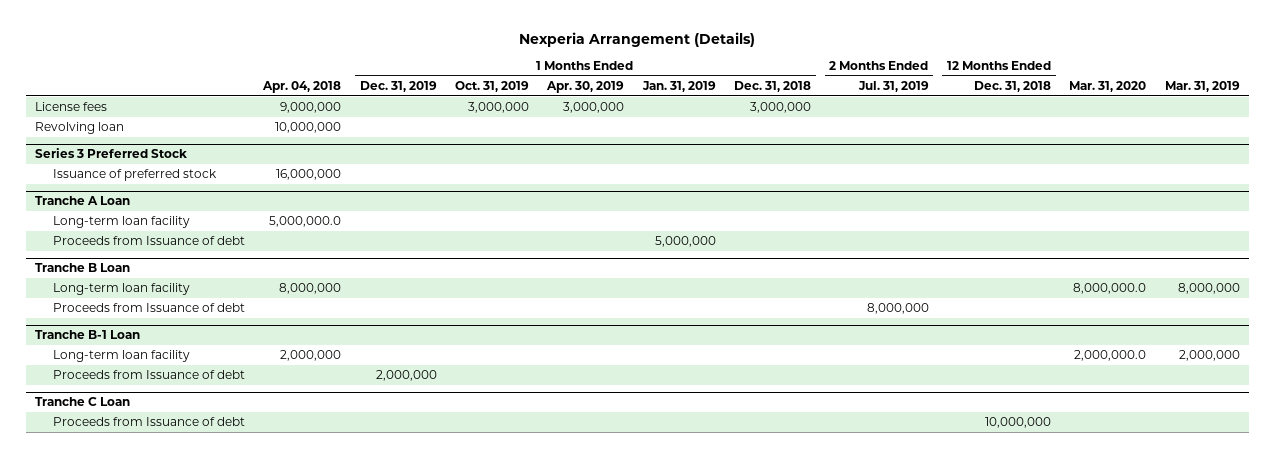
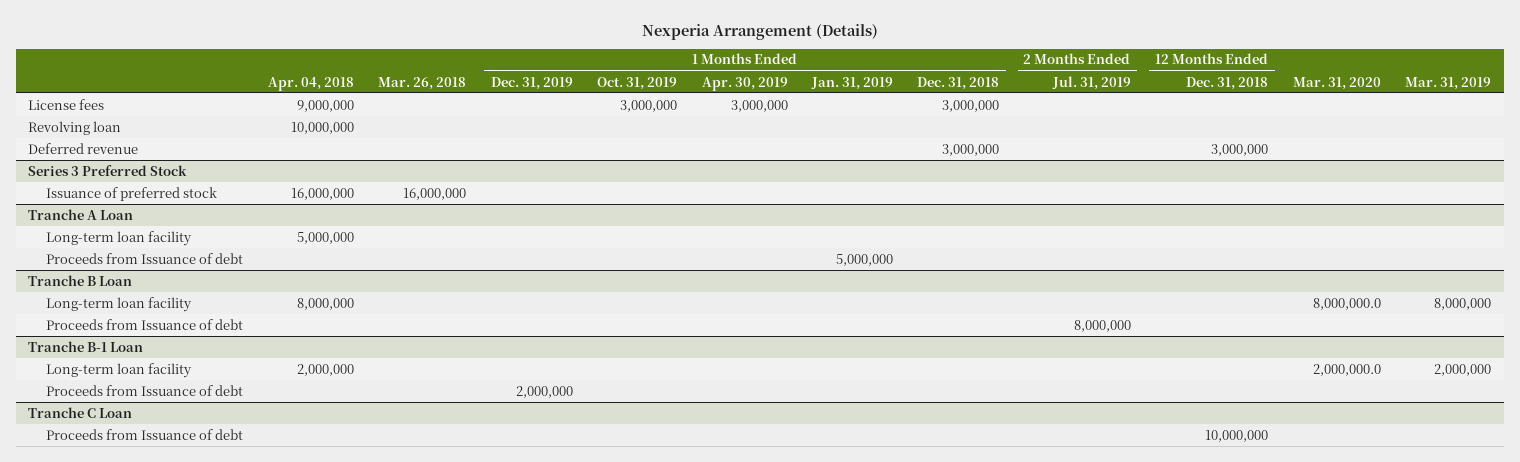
none -> [378,76,467,90] Mar. 26, 2018
none -> [28,142,139,154] Deferred revenue
[269,215,342,227] 5,000,000.0 -> [296,231,354,244] 5,000,000

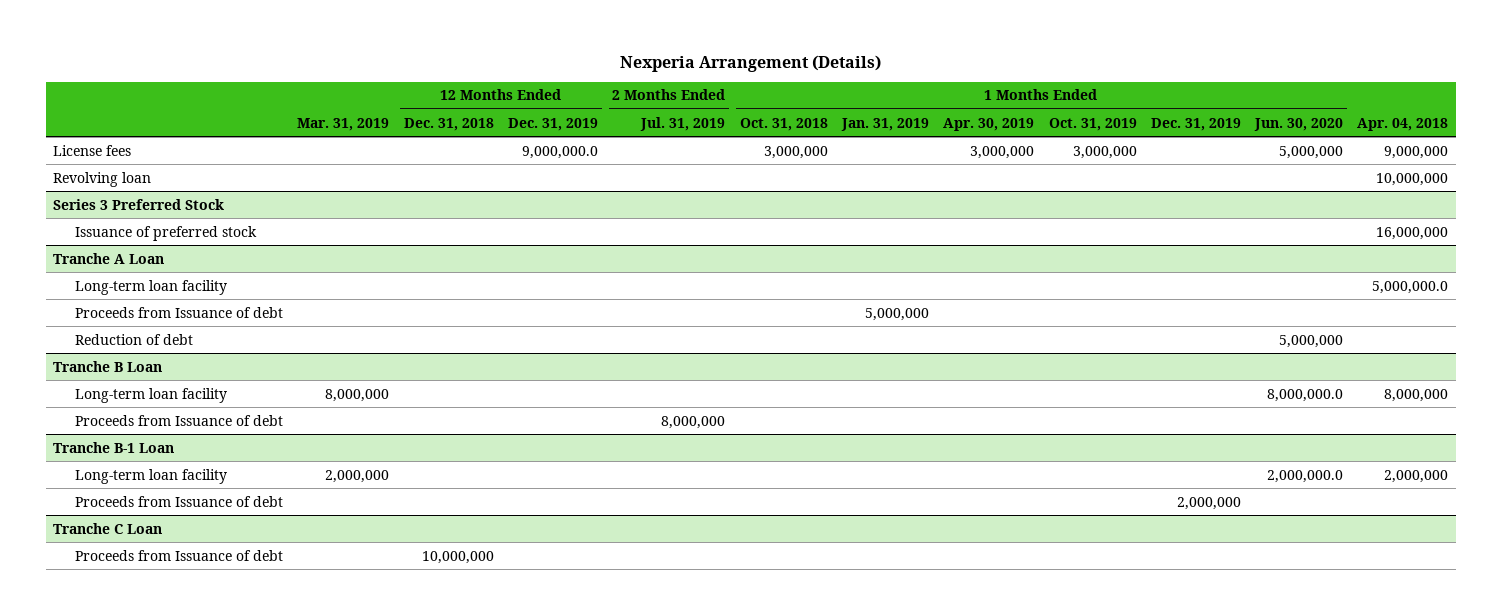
[378,76,467,90] Mar. 26, 2018 -> none
[917,76,1000,90] Dec. 31, 2018 -> none
[1292,76,1381,90] Mar. 31, 2020 -> none
none -> [508,117,599,131] Dec. 31, 2019
none -> [739,117,828,131] Oct. 31, 2018
none -> [1254,117,1344,131] Jun. 30, 2020
[28,142,139,154] Deferred revenue -> none
[296,231,354,244] 5,000,000 -> [1372,280,1449,294] 5,000,000.0
none -> [75,333,194,345] Reduction of debt

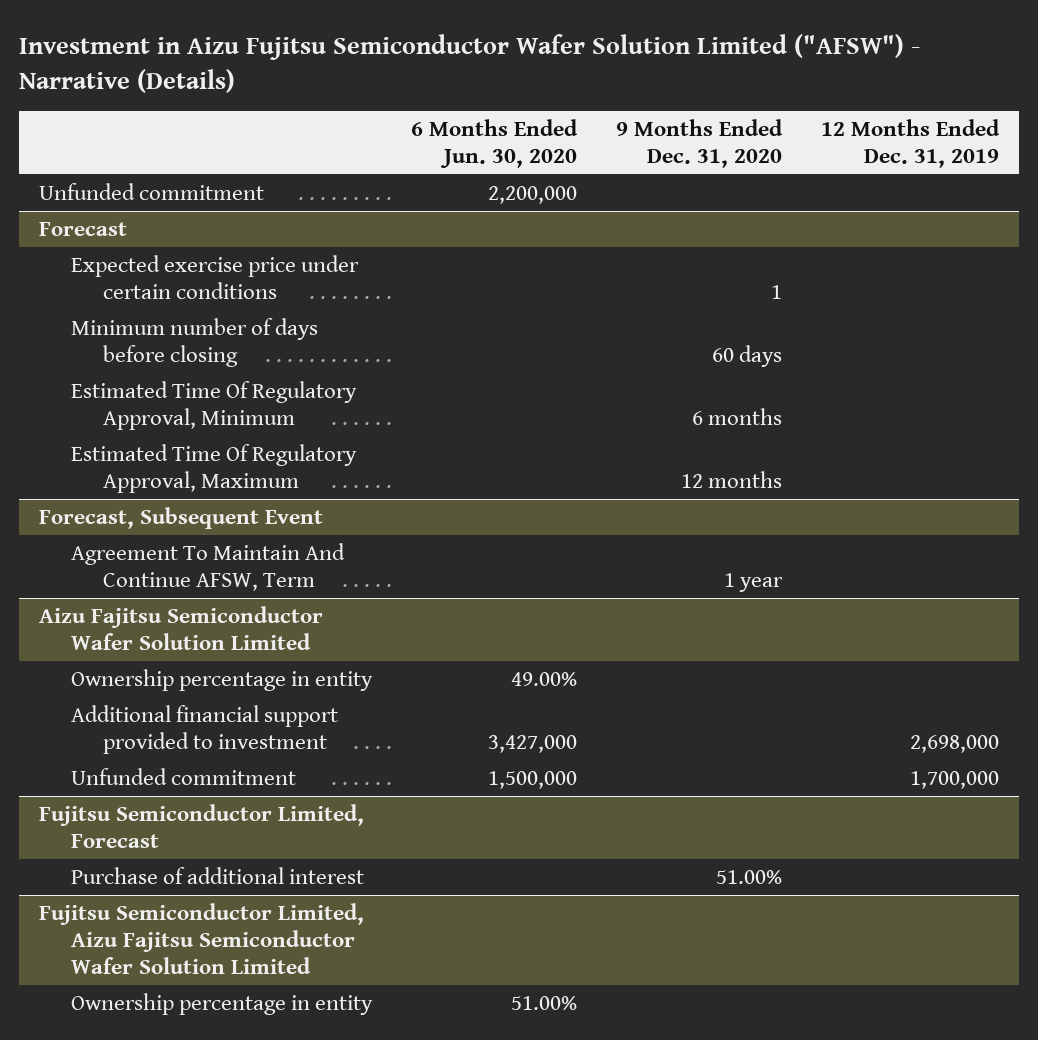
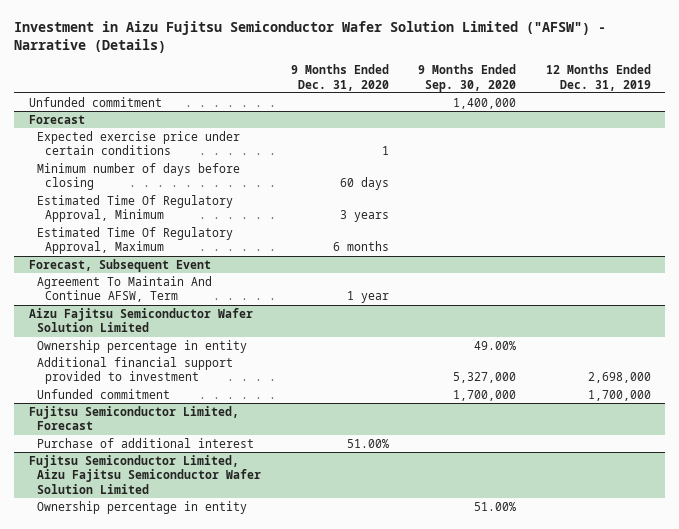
[411,118,579,168] 6 Months Ended Jun. 30, 2020 -> none
none -> [418,64,517,92] 9 Months Ended Sep. 30, 2020
[692,407,783,425] 6 months -> [339,210,389,223] 3 years
[681,470,783,488] 12 months -> [332,241,389,252] 6 months

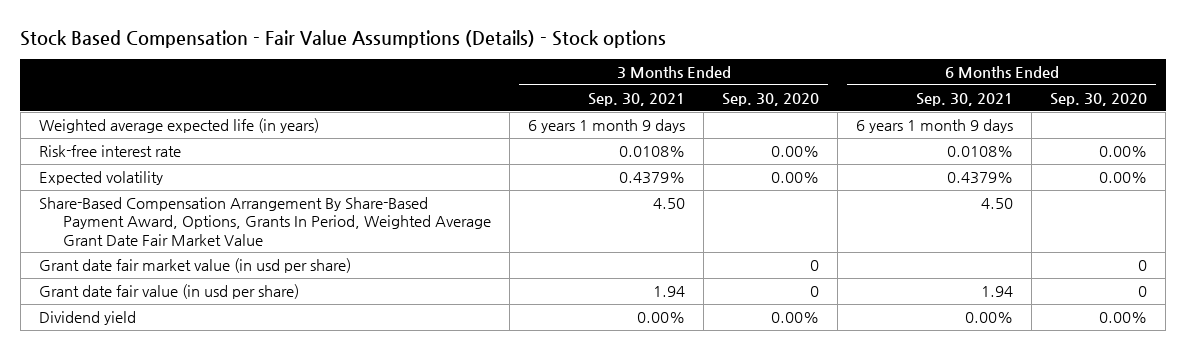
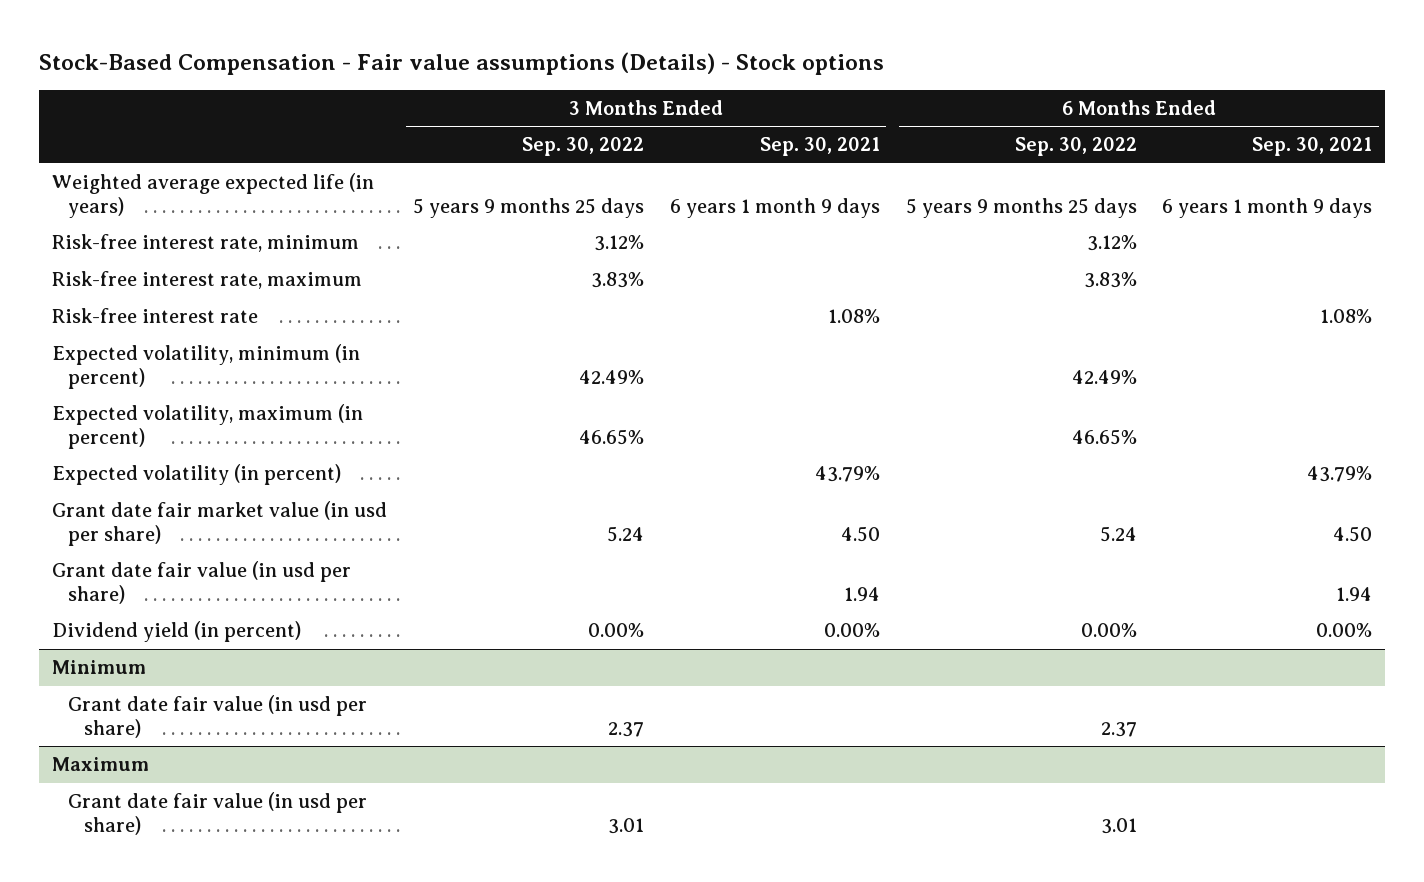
[20,29,667,48] Stock Based Compensation - Fair Value Assumptions (Details) - Stock options -> [39,51,885,75] Stock-Based Compensation - Fair value assumptions (Details) - Stock options
[722,93,820,107] Sep. 30, 2020 -> none
[1050,93,1148,107] Sep. 30, 2020 -> none
none -> [521,137,644,157] Sep. 30, 2022
none -> [1014,137,1137,157] Sep. 30, 2022
[38,258,351,274] Grant date fair market value (in usd per share) -> none
none -> [51,234,359,253] Risk-free interest rate, minimum
none -> [51,271,362,290] Risk-free interest rate, maximum
[619,146,686,158] 0.0108% -> [827,309,880,324] 1.08%
[947,146,1014,158] 0.0108% -> [1320,309,1373,324] 1.08%
none -> [51,344,360,389] Expected volatility, minimum (in percent)
none -> [51,404,363,449] Expected volatility, maximum (in percent)
[38,171,163,186] Expected volatility -> [51,464,341,486] Expected volatility (in percent)
[619,172,686,185] 0.4379% -> [814,466,880,483] 43.79%
[947,172,1014,185] 0.4379% -> [1307,466,1373,483] 43.79%
[38,197,491,246] Share-Based Compensation Arrangement By Share-Based Payment Award, Options, Grants In Period, Weighted Average Grant Date Fair Market Value -> [51,501,387,546] Grant date fair market value (in usd per share)
[38,311,136,326] Dividend yield -> [51,621,301,643] Dividend yield (in percent)
none -> [51,660,146,675] Minimum
none -> [68,695,368,738] Grant date fair value (in usd per share)
none -> [51,757,149,772] Maximum
none -> [68,792,368,835] Grant date fair value (in usd per share)

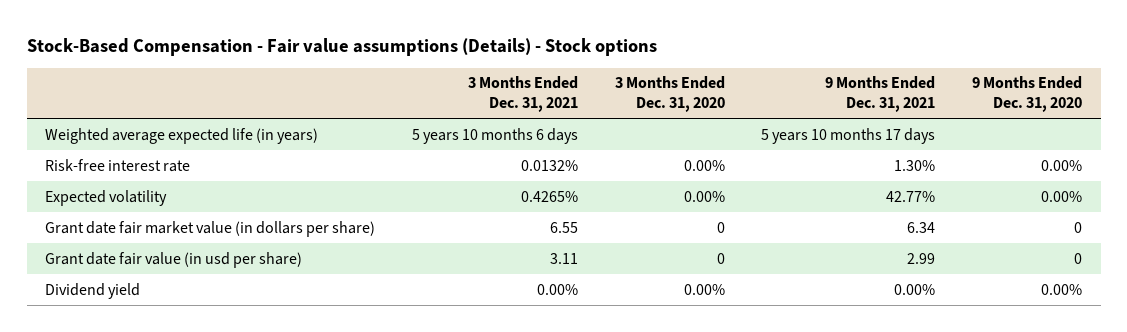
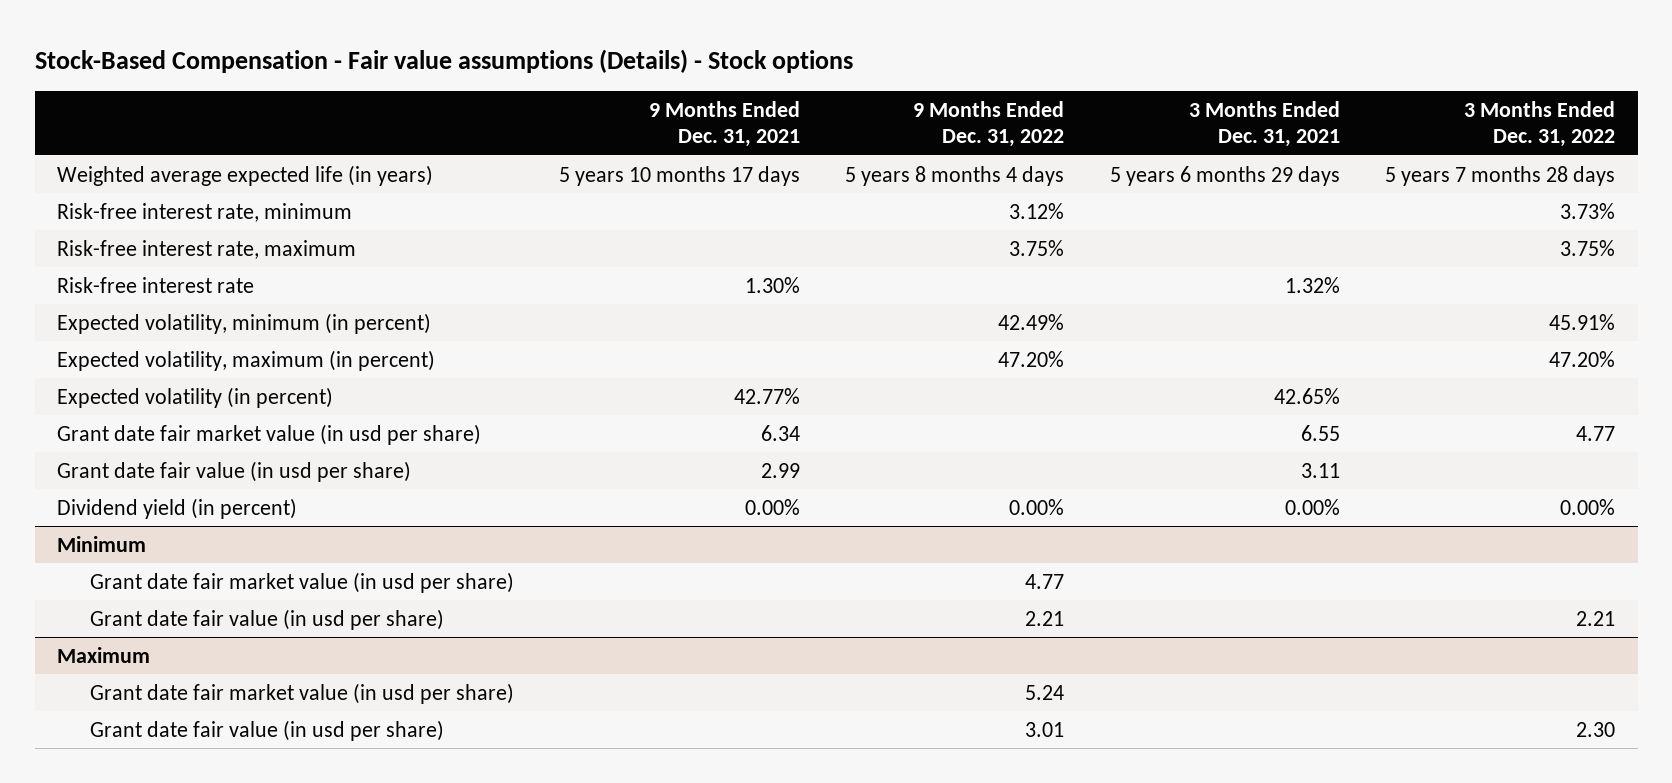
[614,76,725,113] 3 Months Ended Dec. 31, 2020 -> none
[972,76,1083,113] 9 Months Ended Dec. 31, 2020 -> none
none -> [913,100,1065,148] 9 Months Ended Dec. 31, 2022
none -> [1463,100,1615,148] 3 Months Ended Dec. 31, 2022
[411,127,578,144] 5 years 10 months 6 days -> [1109,165,1340,186] 5 years 6 months 29 days
none -> [57,202,353,222] Risk-free interest rate, minimum
none -> [57,239,357,259] Risk-free interest rate, maximum
[520,159,578,171] 0.0132% -> [1284,276,1340,293] 1.32%
none -> [57,312,432,334] Expected volatility, minimum (in percent)
none -> [57,349,436,371] Expected volatility, maximum (in percent)
[45,189,168,206] Expected volatility -> [57,386,334,408] Expected volatility (in percent)
[520,190,578,202] 0.4265% -> [1273,387,1340,404] 42.65%
[45,220,376,237] Grant date fair market value (in dollars per share) -> [57,423,482,445] Grant date fair market value (in usd per share)
[45,282,141,299] Dividend yield -> [57,497,298,519] Dividend yield (in percent)
none -> [57,535,147,552] Minimum
none -> [89,571,514,593] Grant date fair market value (in usd per share)
none -> [89,608,444,630] Grant date fair value (in usd per share)
none -> [57,646,151,663] Maximum
none -> [89,682,514,704] Grant date fair market value (in usd per share)
none -> [89,719,444,741] Grant date fair value (in usd per share)

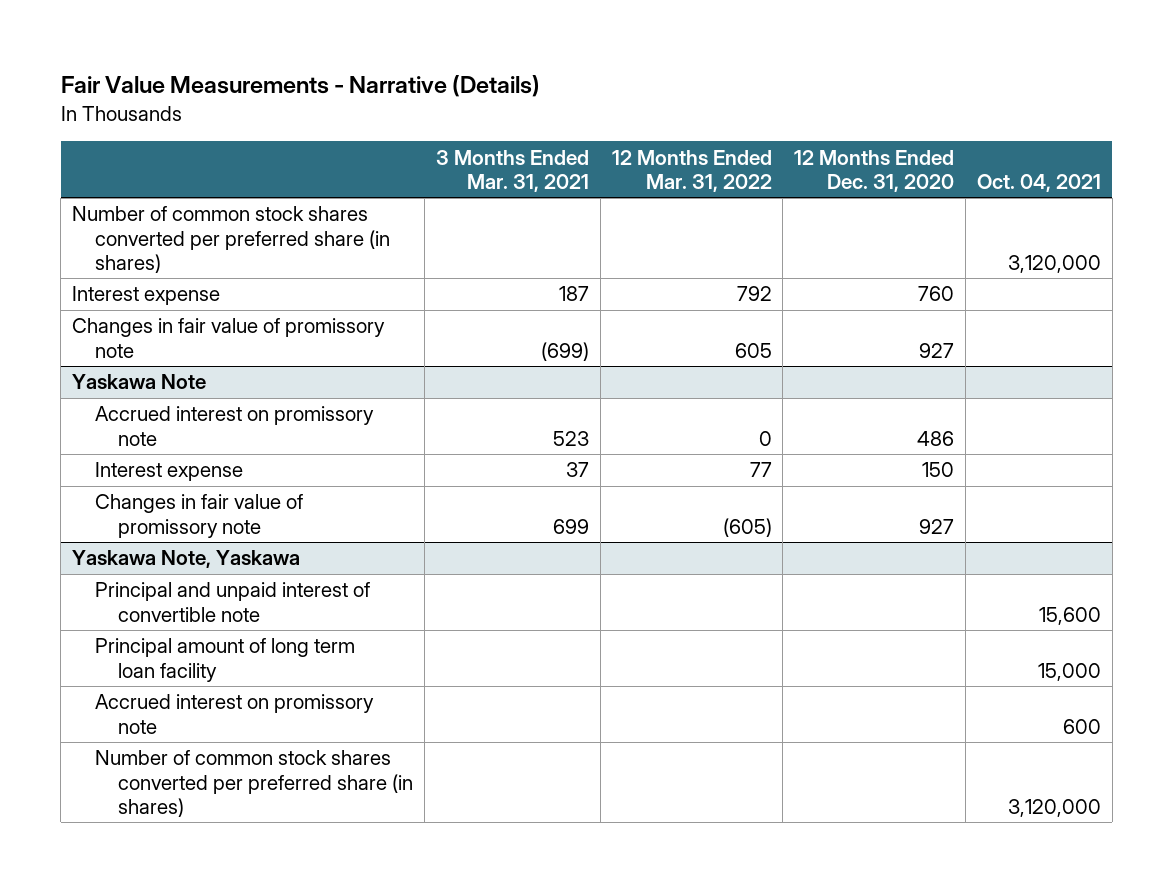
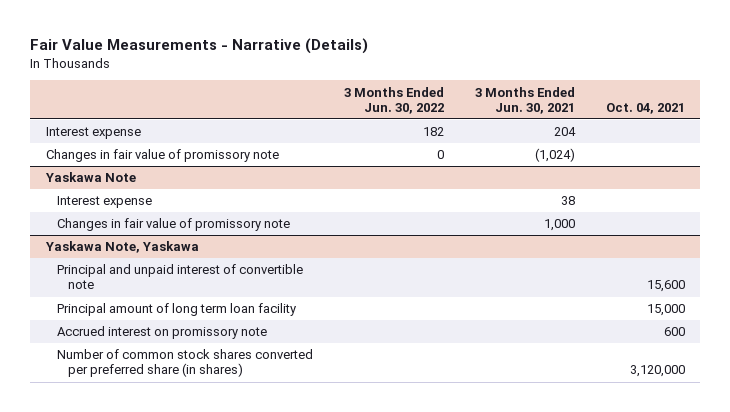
[435,149,589,192] 3 Months Ended Mar. 31, 2021 -> none
[611,149,772,192] 12 Months Ended Mar. 31, 2022 -> none
[794,149,955,192] 12 Months Ended Dec. 31, 2020 -> none
none -> [343,86,444,114] 3 Months Ended Jun. 30, 2022
none -> [474,86,575,114] 3 Months Ended Jun. 30, 2021
[72,206,391,273] Number of common stock shares converted per preferred share (in shares) -> none
[95,406,375,446] Accrued interest on promissory note -> none

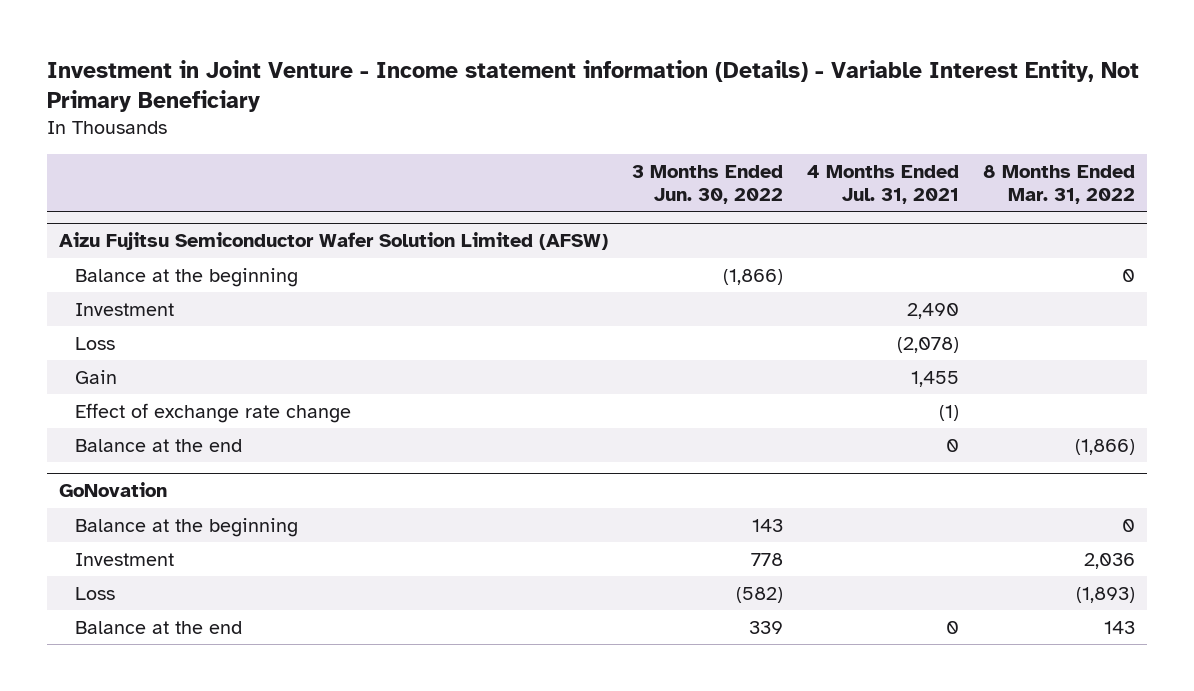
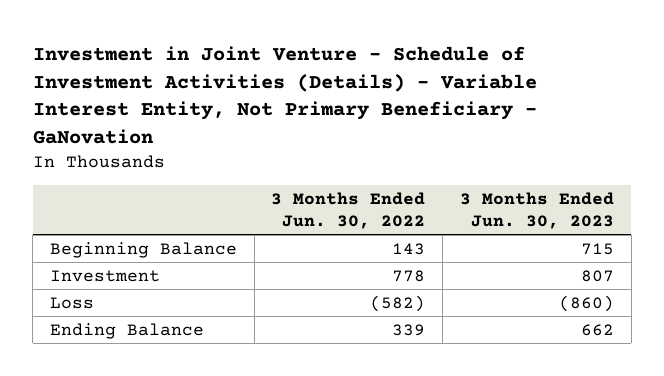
[47,59,1140,112] Investment in Joint Venture - Income statement information (Details) - Variable Interest Entity, Not Primary Beneficiary -> [32,46,537,145] Investment in Joint Venture - Schedule of Investment Activities (Details) - Variable Interest Entity, Not Primary Beneficiary - GaNovation
[807,164,960,204] 4 Months Ended Jul. 31, 2021 -> none
[983,164,1136,204] 8 Months Ended Mar. 31, 2022 -> none
none -> [459,191,614,229] 3 Months Ended Jun. 30, 2023
[59,232,609,251] Aizu Fujitsu Semiconductor Wafer Solution Limited (AFSW) -> none
[74,267,298,287] Balance at the beginning -> none
[74,302,174,316] Investment -> none
[74,336,115,350] Loss -> none
[74,369,117,384] Gain -> none
[74,402,351,423] Effect of exchange rate change -> none
[74,438,242,452] Balance at the end -> none
[59,482,168,498] GoNovation -> none
[74,517,298,537] Balance at the beginning -> [49,241,237,258] Beginning Balance
[74,620,242,634] Balance at the end -> [49,322,204,339] Ending Balance

